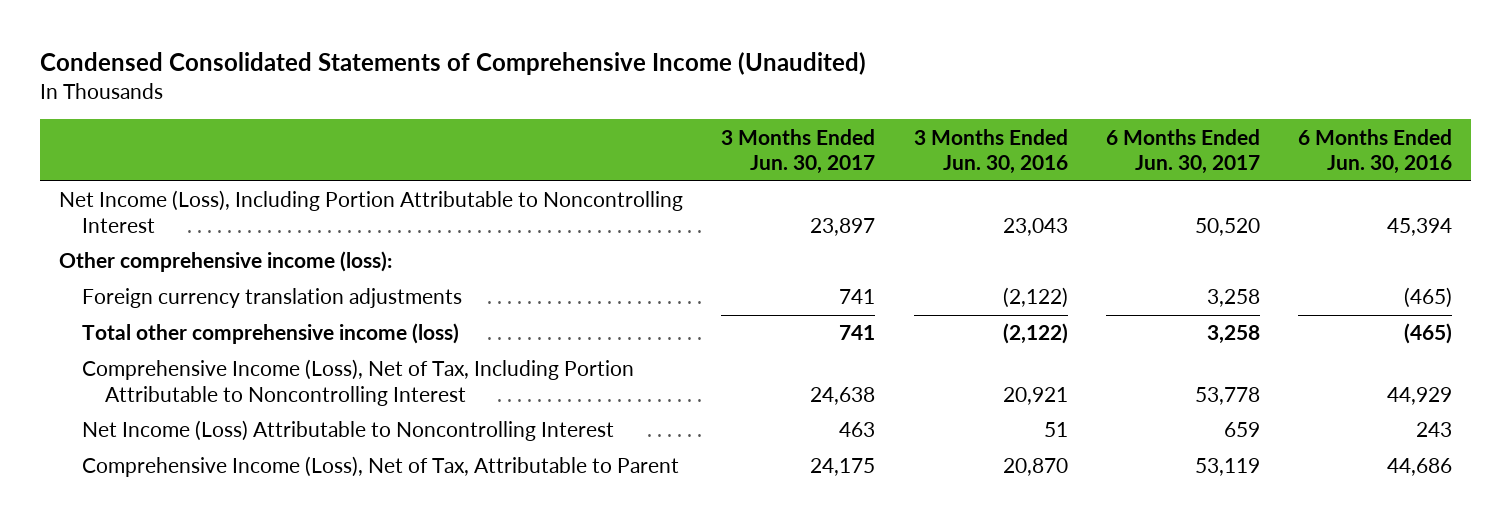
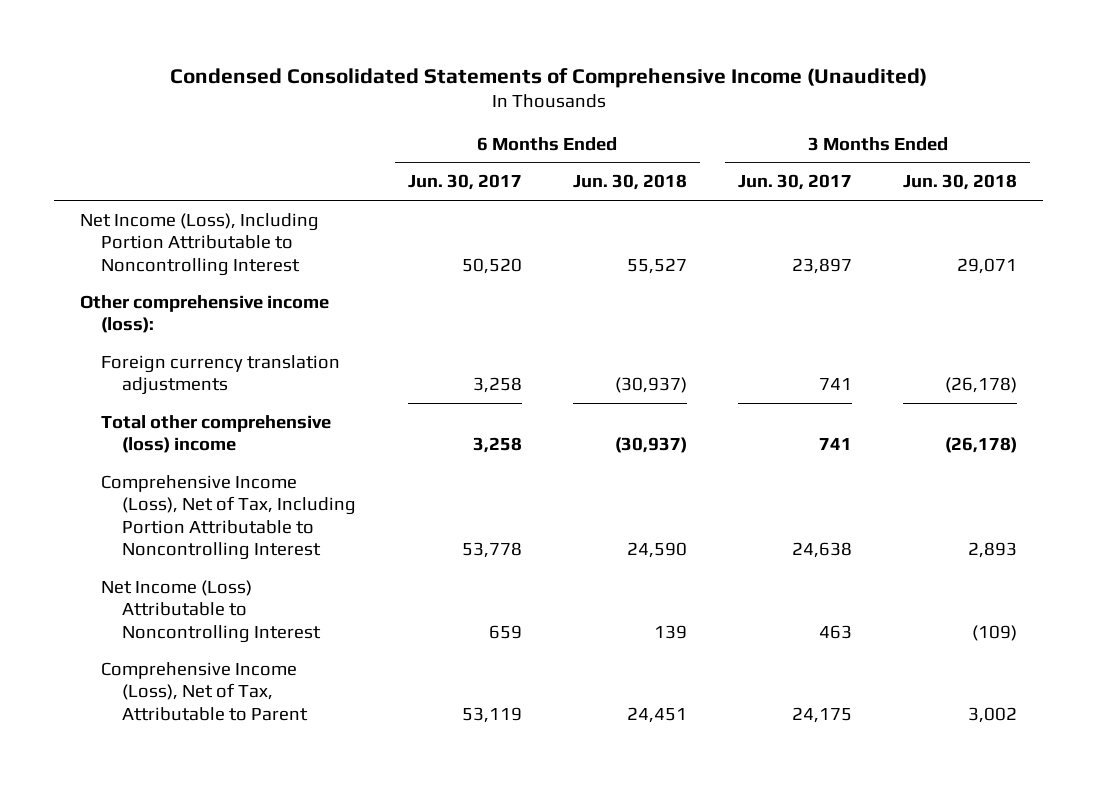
[913,128,1068,174] 3 Months Ended Jun. 30, 2016 -> none
[1298,128,1453,174] 6 Months Ended Jun. 30, 2016 -> none
none -> [572,174,687,191] Jun. 30, 2018
none -> [903,174,1018,191] Jun. 30, 2018
[82,323,460,345] Total other comprehensive income (loss) -> [101,414,332,454] Total other comprehensive (loss) income

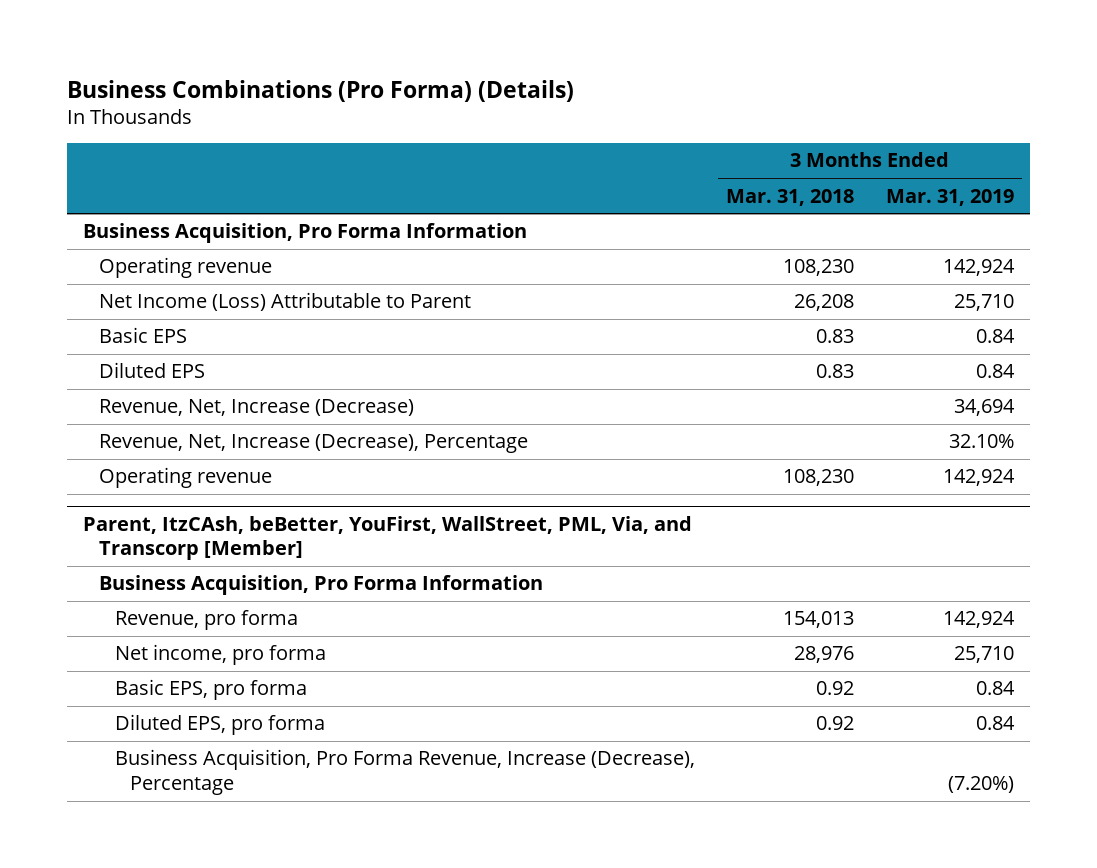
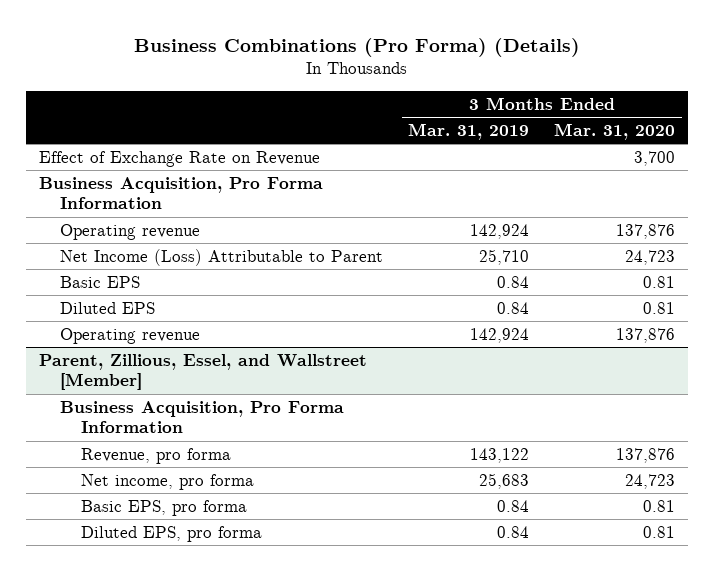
[726,188,855,206] Mar. 31, 2018 -> none
none -> [554,122,676,140] Mar. 31, 2020
none -> [38,150,320,167] Effect of Exchange Rate on Revenue
[98,399,414,417] Revenue, Net, Increase (Decrease) -> none
[98,434,528,454] Revenue, Net, Increase (Decrease), Percentage -> none
[83,515,693,561] Parent, ItzCAsh, beBetter, YouFirst, WallStreet, PML, Via, and Transcorp [Member] -> none
none -> [38,353,367,391] Parent, Zillious, Essel, and Wallstreet [Member]
[942,611,1015,629] 142,924 -> [470,447,530,463] 143,122
[953,646,1014,664] 25,710 -> [479,472,530,489] 25,683
[114,749,695,796] Business Acquisition, Pro Forma Revenue, Increase (Decrease), Percentage -> none

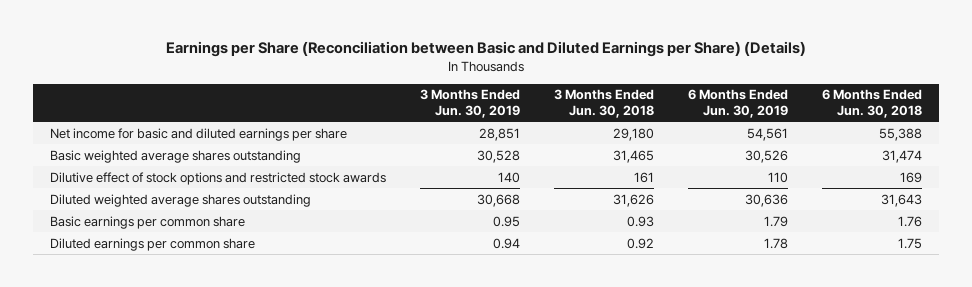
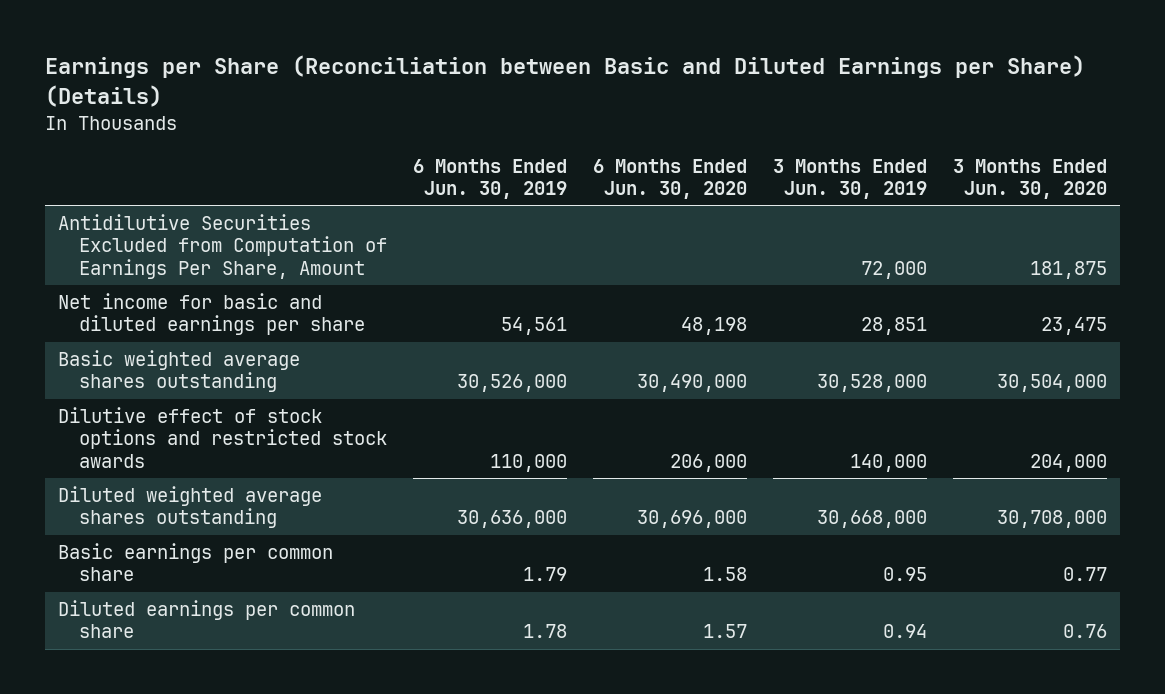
[554,89,655,118] 3 Months Ended Jun. 30, 2018 -> none
[822,89,923,118] 6 Months Ended Jun. 30, 2018 -> none
none -> [593,158,748,200] 6 Months Ended Jun. 30, 2020
none -> [953,158,1108,200] 3 Months Ended Jun. 30, 2020
none -> [57,214,387,279] Antidilutive Securities Excluded from Computation of Earnings Per Share, Amount
[476,149,520,163] 30,528 -> [817,374,928,393] 30,528,000
[745,149,789,163] 30,526 -> [456,374,567,393] 30,526,000
[497,171,520,183] 140 -> [850,453,928,472] 140,000
[768,171,789,183] 110 -> [489,453,567,472] 110,000
[476,193,520,207] 30,668 -> [817,510,928,529] 30,668,000
[745,193,789,207] 30,636 -> [456,510,567,529] 30,636,000

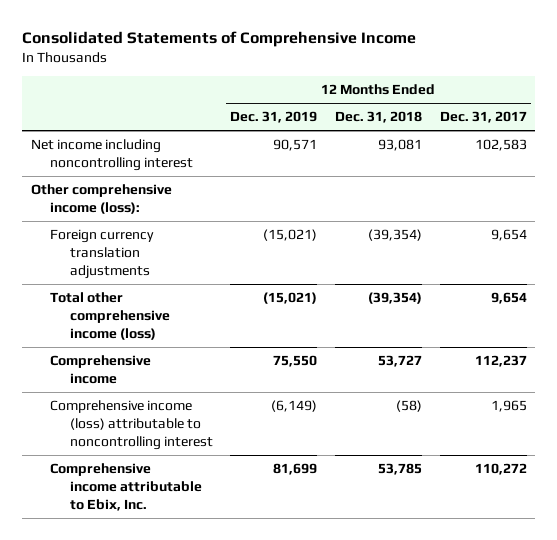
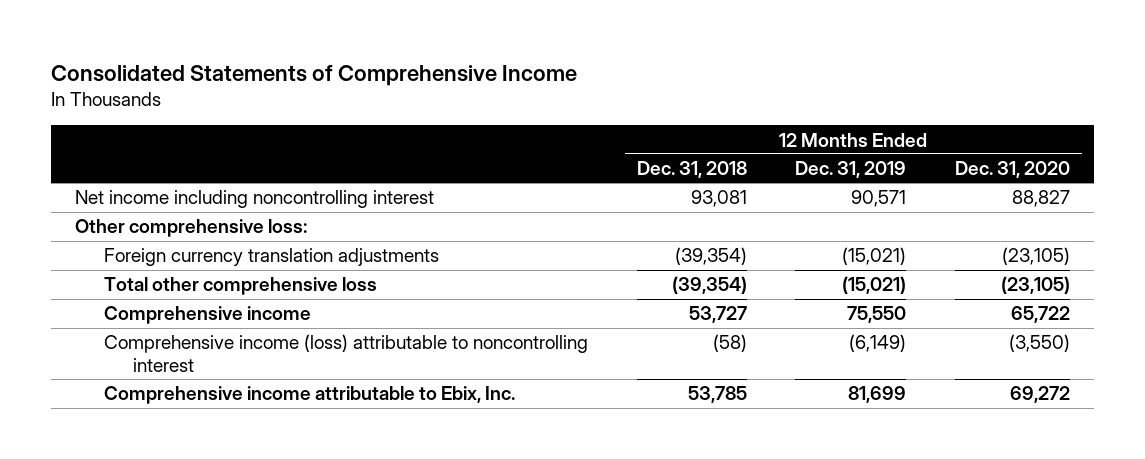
[439,111,527,124] Dec. 31, 2017 -> none
none -> [954,161,1070,179] Dec. 31, 2020
[30,184,172,215] Other comprehensive income (loss): -> [75,219,308,238] Other comprehensive loss:
[50,292,170,340] Total other comprehensive income (loss) -> [104,277,378,296] Total other comprehensive loss

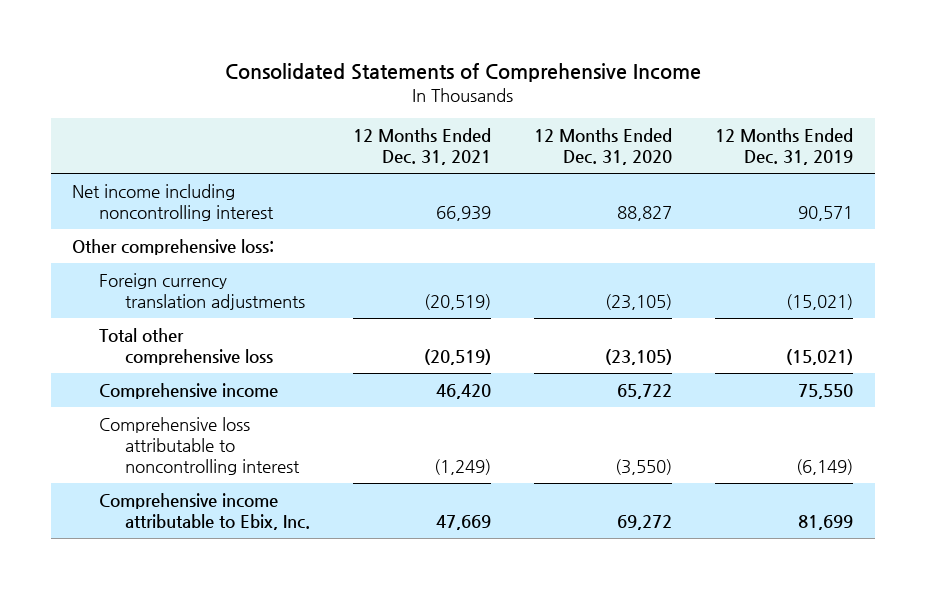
[636,161,747,179] Dec. 31, 2018 -> none
none -> [352,128,491,166] 12 Months Ended Dec. 31, 2021
[104,334,589,372] Comprehensive income (loss) attributable to noncontrolling interest -> [98,417,300,476] Comprehensive loss attributable to noncontrolling interest

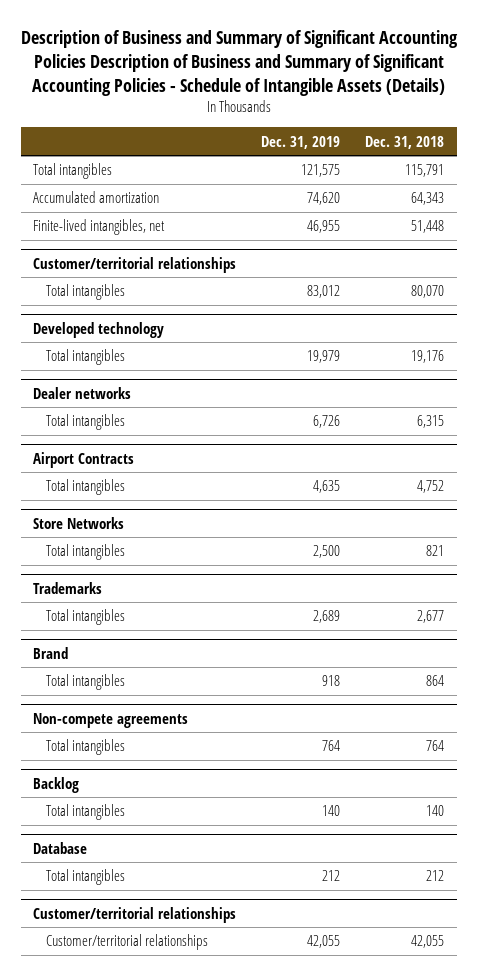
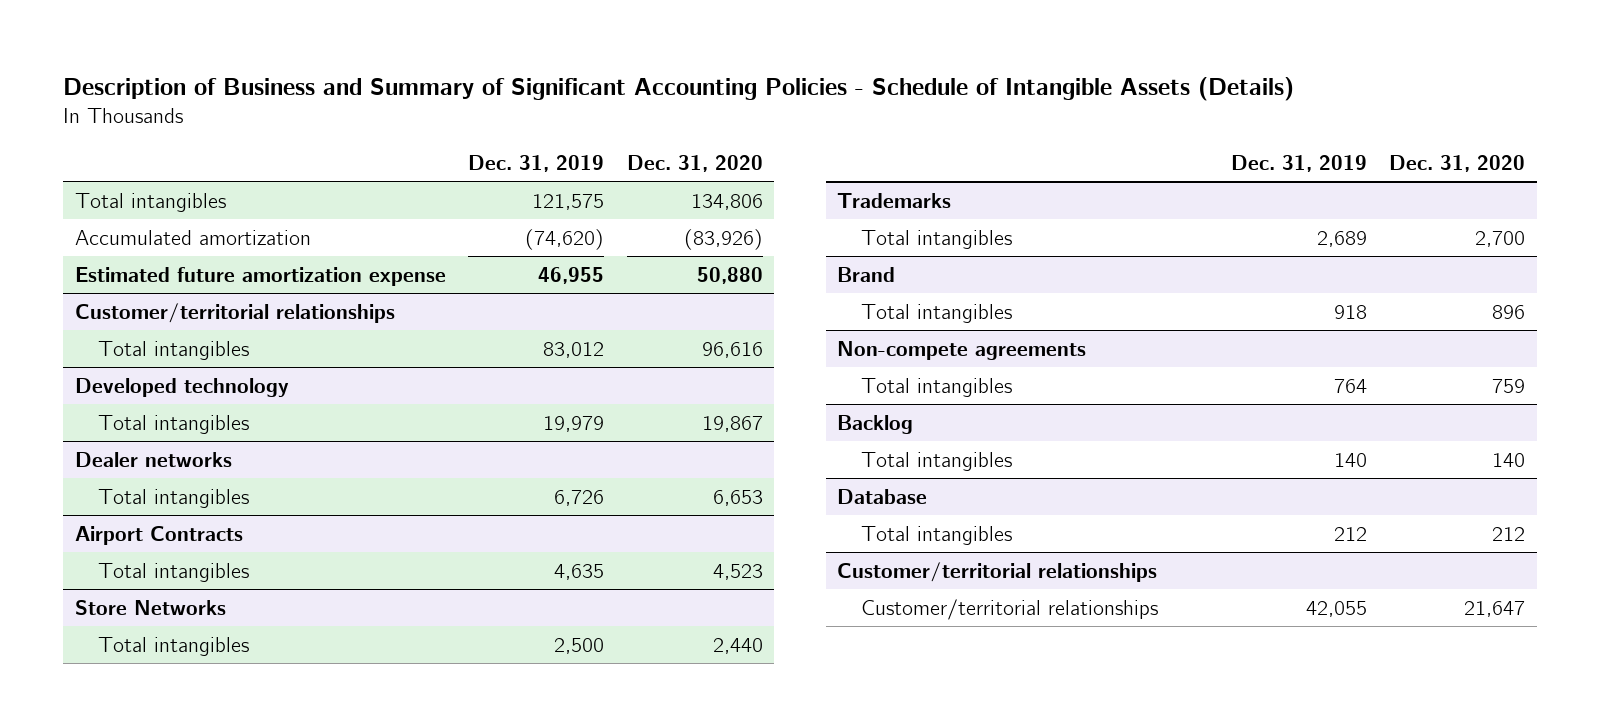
[20,30,458,96] Description of Business and Summary of Significant Accounting Policies Description of Business and Summary of Significant Accounting Policies - Schedule of Intangible Assets (Details) -> [63,77,1295,102] Description of Business and Summary of Significant Accounting Policies - Schedule of Intangible Assets (Details)
[365,135,445,149] Dec. 31, 2018 -> none
none -> [626,154,763,172] Dec. 31, 2020
[307,192,341,206] 74,620 -> [525,228,605,250] (74,620)
[33,219,166,236] Finite-lived intangibles, net -> [74,266,446,286] Estimated future amortization expense

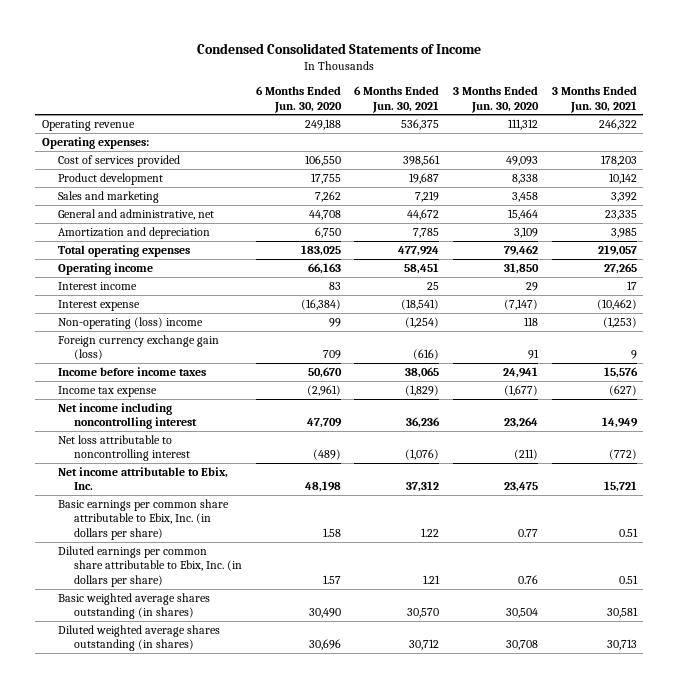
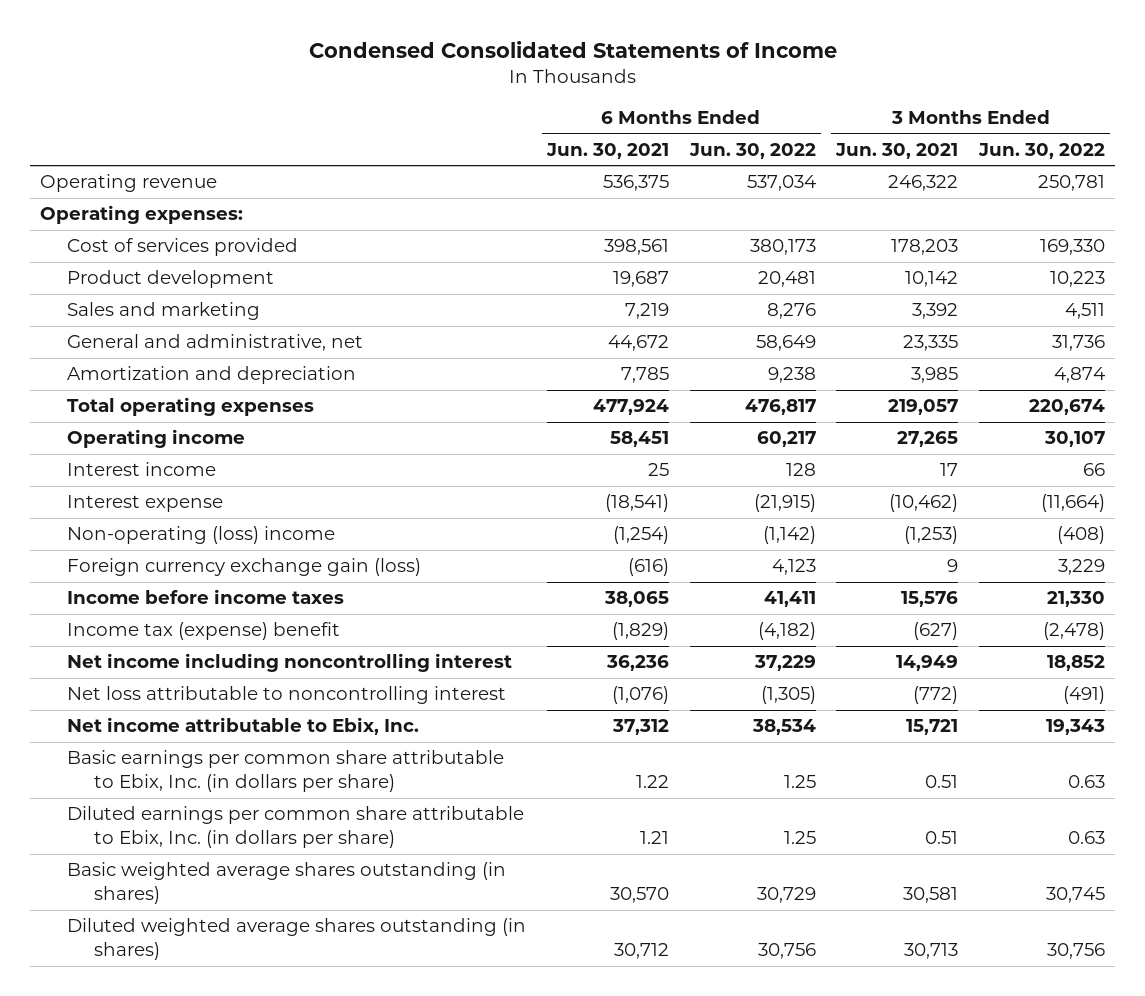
[255,86,342,113] 6 Months Ended Jun. 30, 2020 -> none
[453,86,540,113] 3 Months Ended Jun. 30, 2020 -> none
none -> [688,142,816,159] Jun. 30, 2022
none -> [978,142,1106,159] Jun. 30, 2022
[58,385,158,397] Income tax expense -> [67,622,341,641] Income tax (expense) benefit

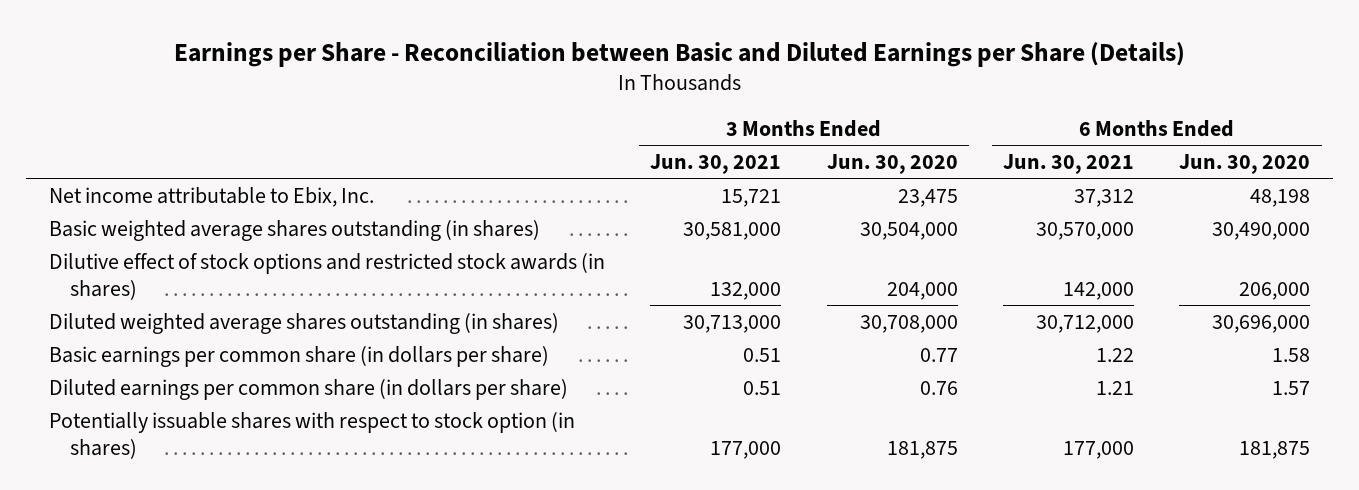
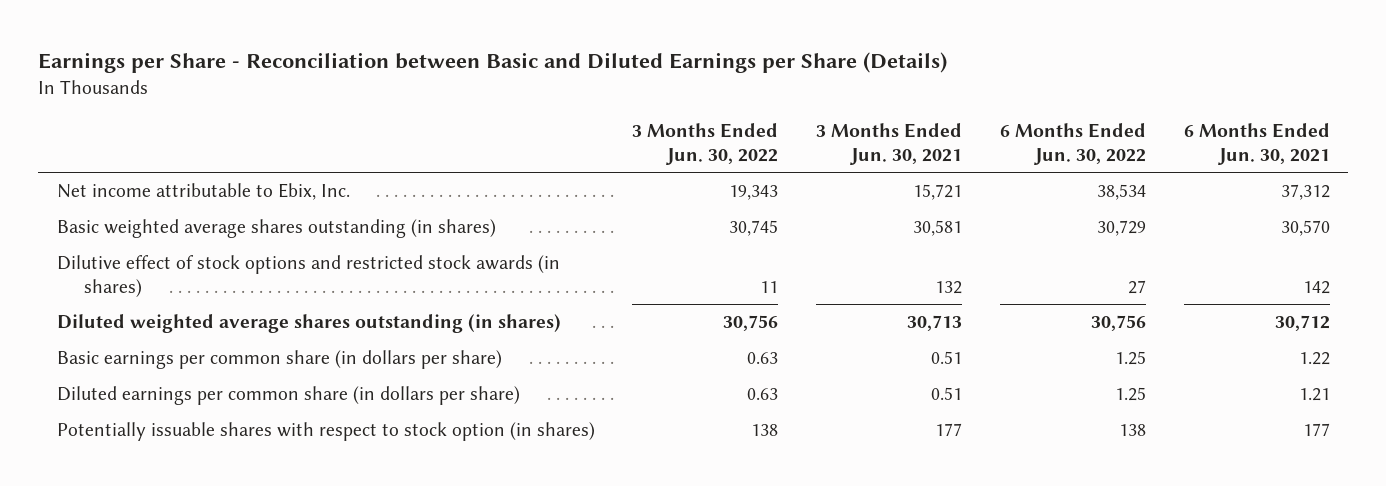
[826,154,958,175] Jun. 30, 2020 -> none
[1179,154,1311,175] Jun. 30, 2020 -> none
none -> [632,123,779,165] 3 Months Ended Jun. 30, 2022
none -> [999,123,1146,165] 6 Months Ended Jun. 30, 2022
[683,221,782,240] 30,581,000 -> [913,220,963,237] 30,581
[1036,221,1135,240] 30,570,000 -> [1280,220,1330,237] 30,570
[710,281,782,300] 132,000 -> [935,280,963,294] 132
[1063,281,1135,300] 142,000 -> [1302,280,1330,294] 142
[683,314,782,333] 30,713,000 -> [907,315,963,332] 30,713
[1036,314,1135,333] 30,712,000 -> [1274,315,1330,332] 30,712
[710,440,782,459] 177,000 -> [935,423,963,437] 177
[1063,440,1135,459] 177,000 -> [1302,423,1330,437] 177

